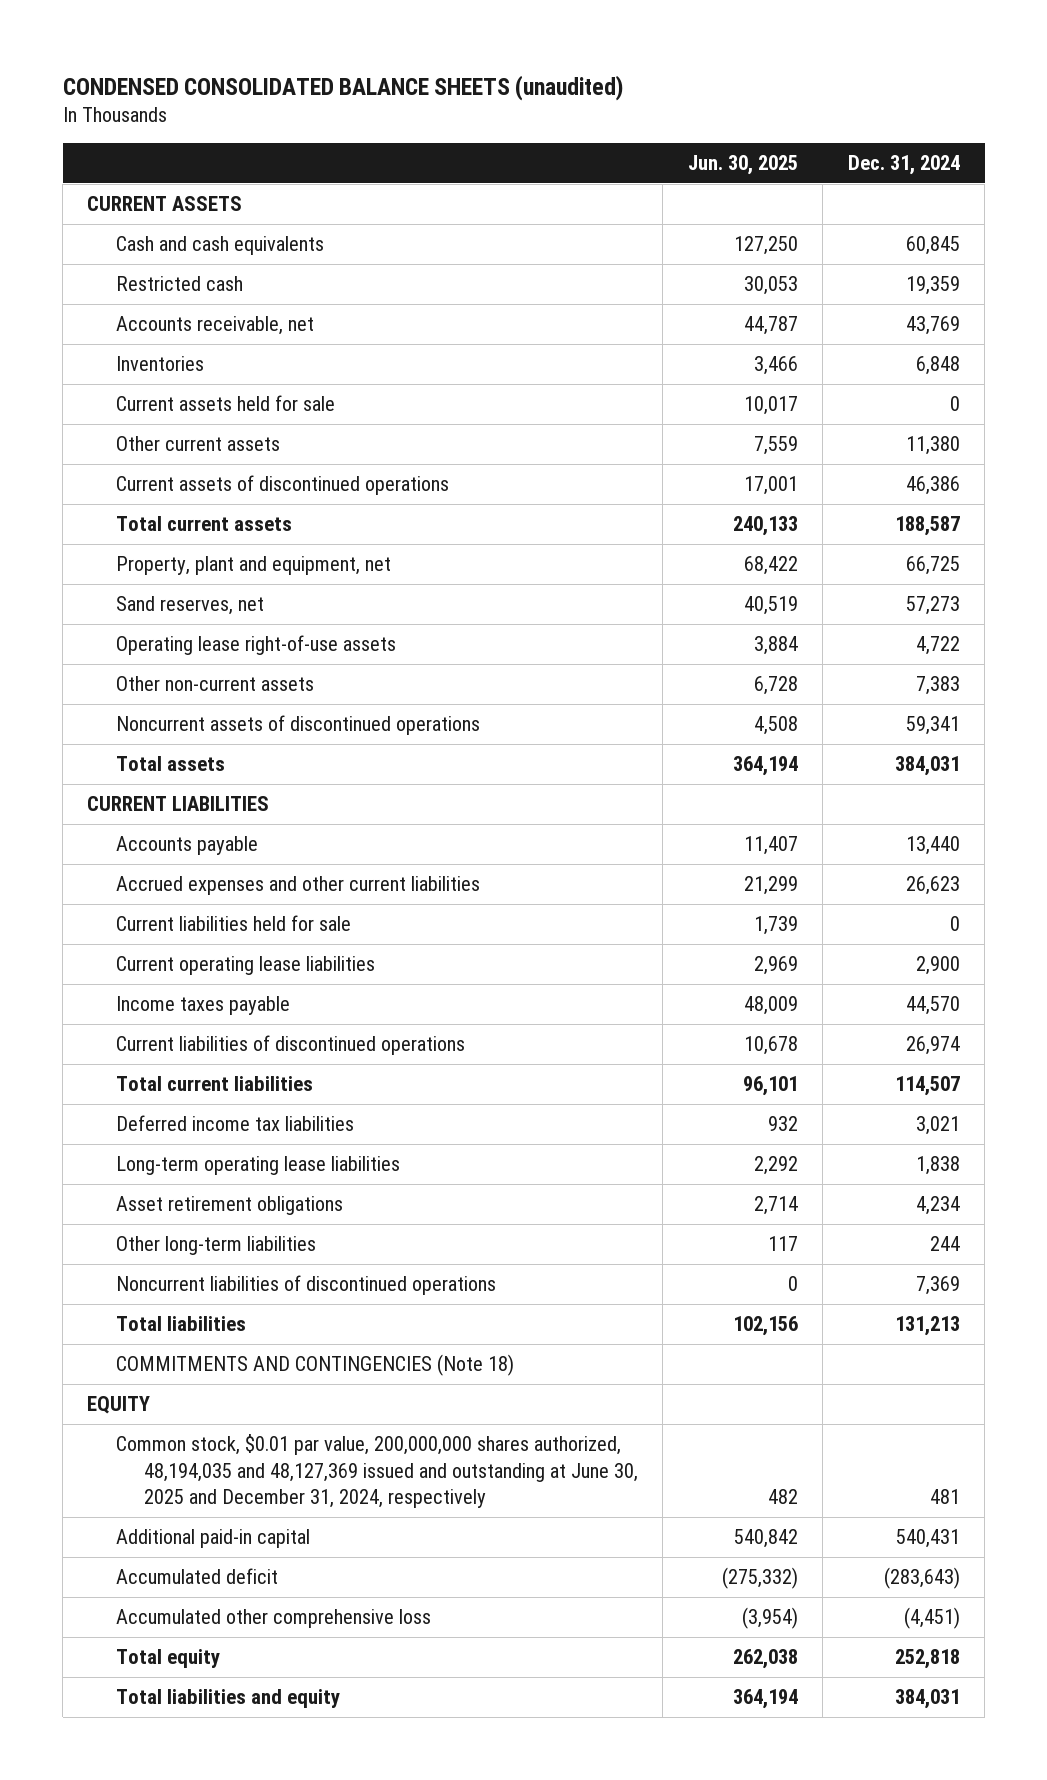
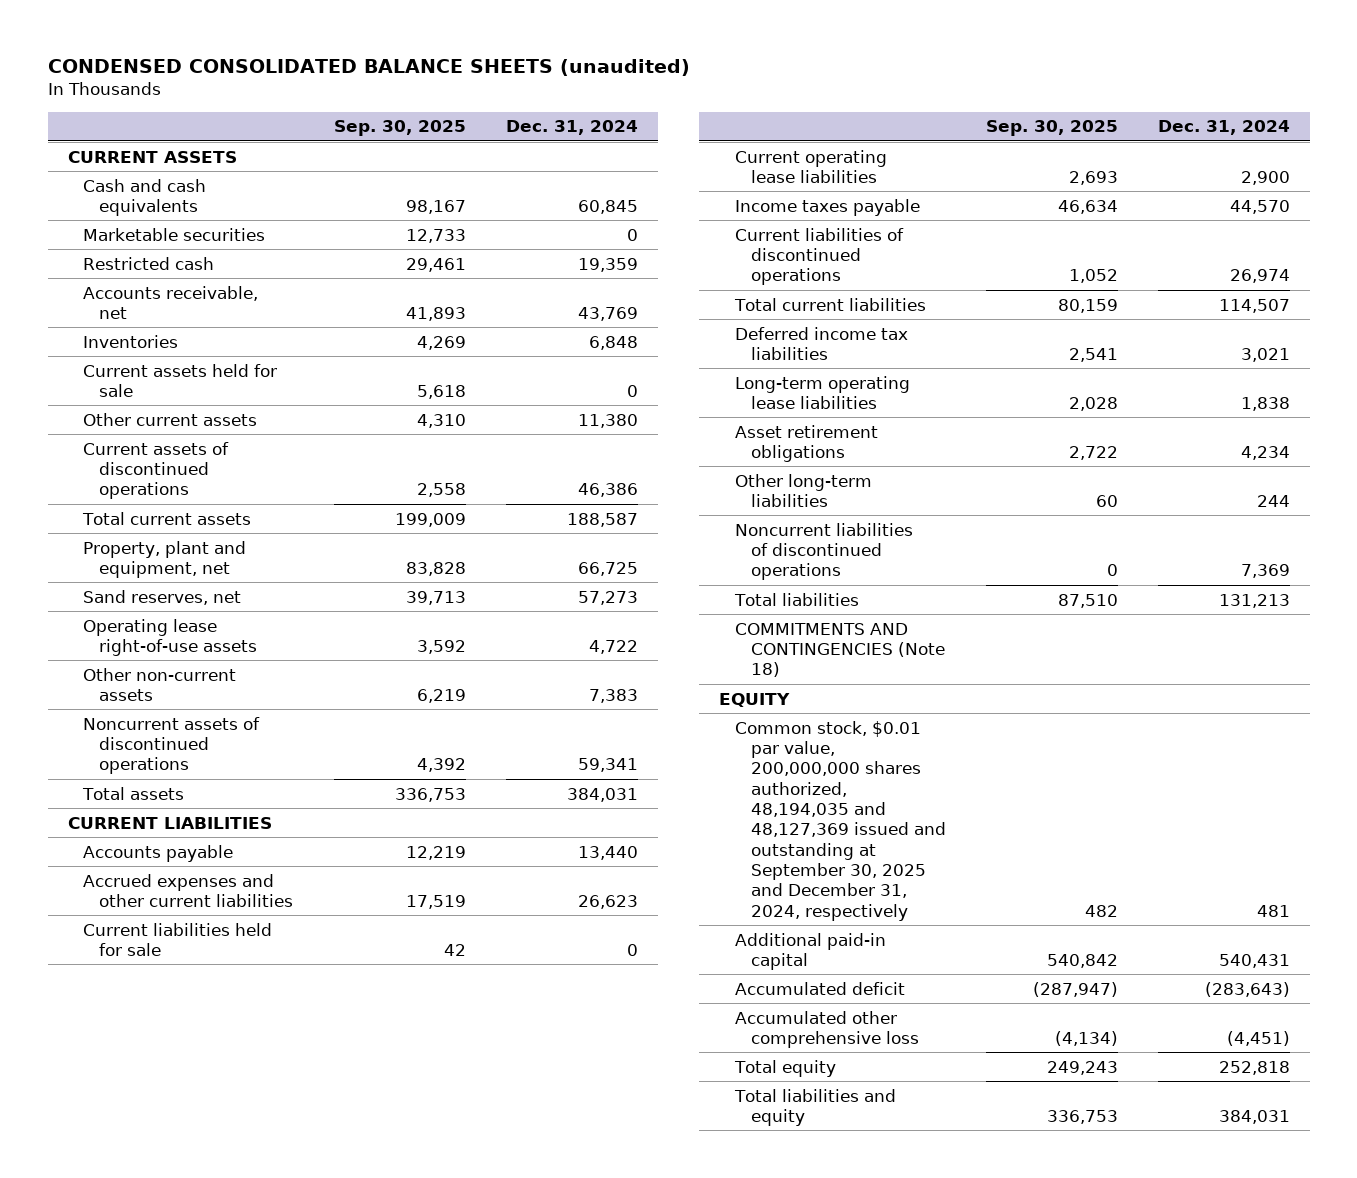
[687,155,798,176] Jun. 30, 2025 -> none
none -> [334,120,467,137] Sep. 30, 2025
none -> [83,227,266,241] Marketable securities
[115,1434,638,1509] Common stock, $0.01 par value, 200,000,000 shares authorized, 48,194,035 and 48,127,369 issued and outstanding at June 30, 2025 and December 31, 2024, respectively -> [734,720,946,921] Common stock, $0.01 par value, 200,000,000 shares authorized, 48,194,035 and 48,127,369 issued and outstanding at September 30, 2025 and December 31, 2024, respectively

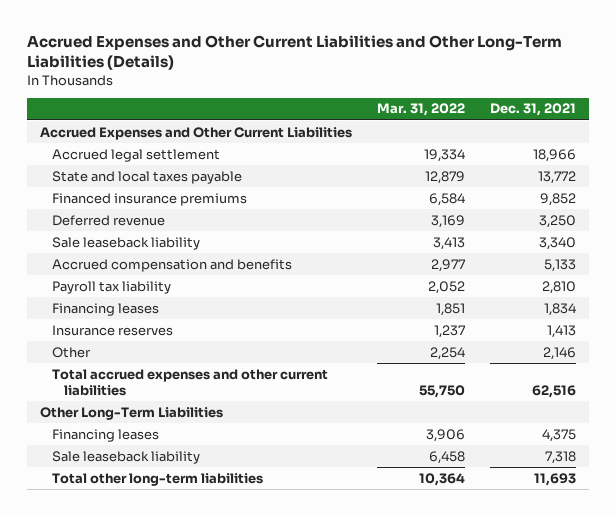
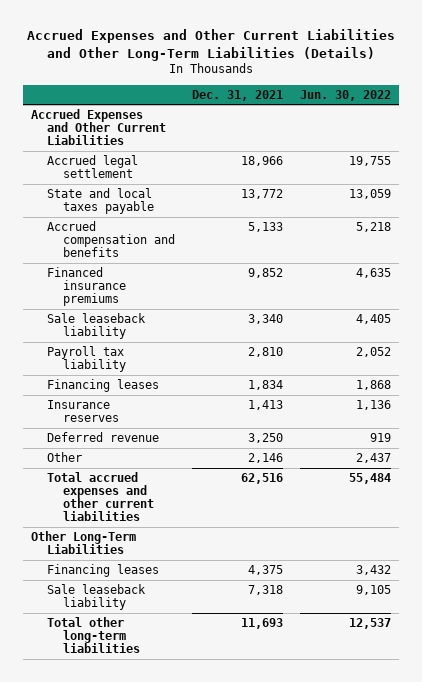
[377,103,466,117] Mar. 31, 2022 -> none
none -> [299,89,391,101] Jun. 30, 2022
[52,258,293,272] Accrued compensation and benefits -> [47,220,176,258] Accrued compensation and benefits
[52,214,166,226] Deferred revenue -> [47,431,160,442] Deferred revenue

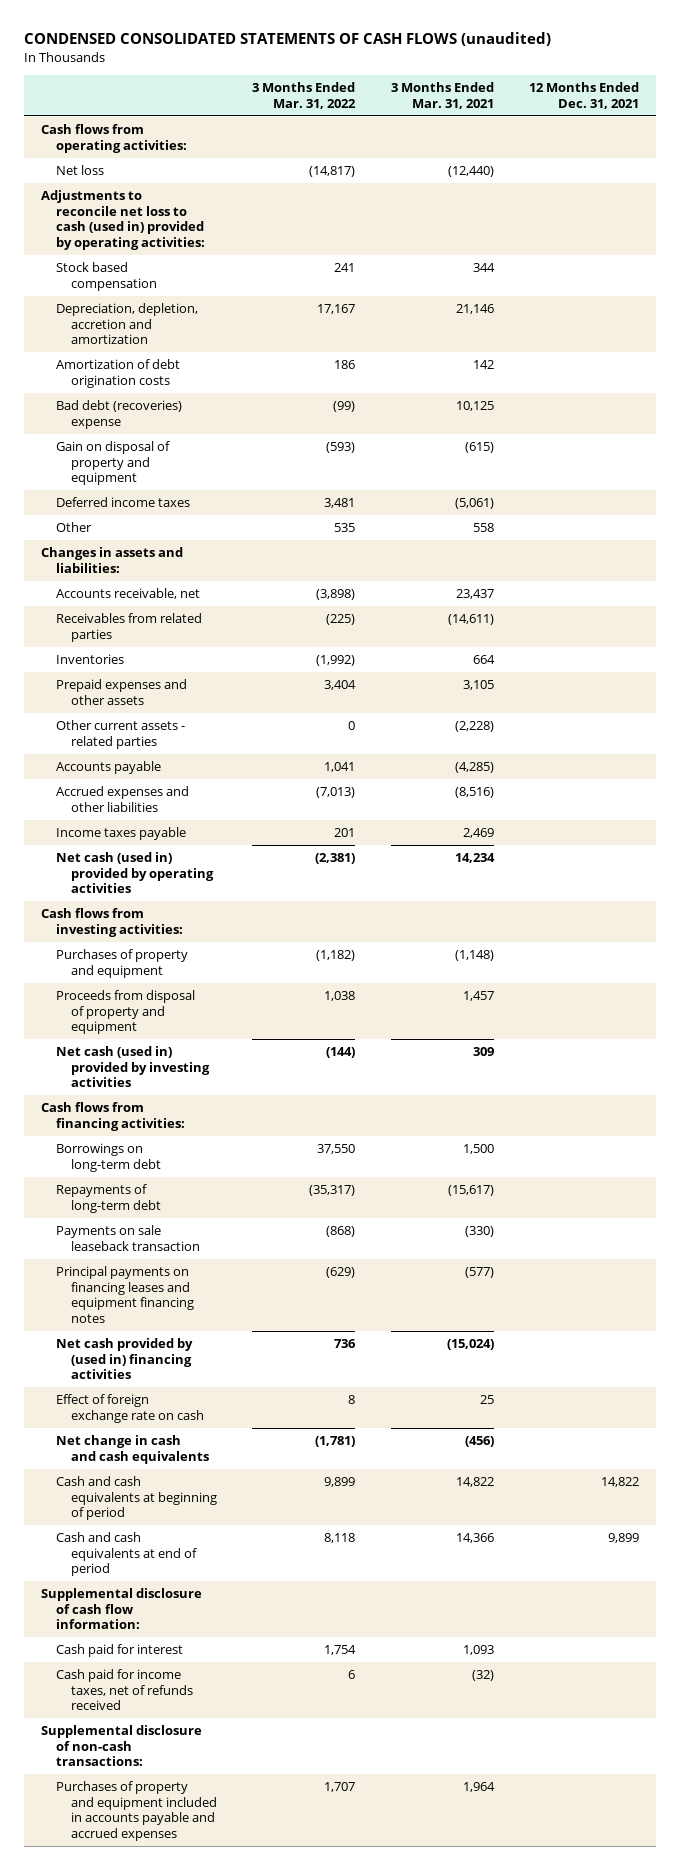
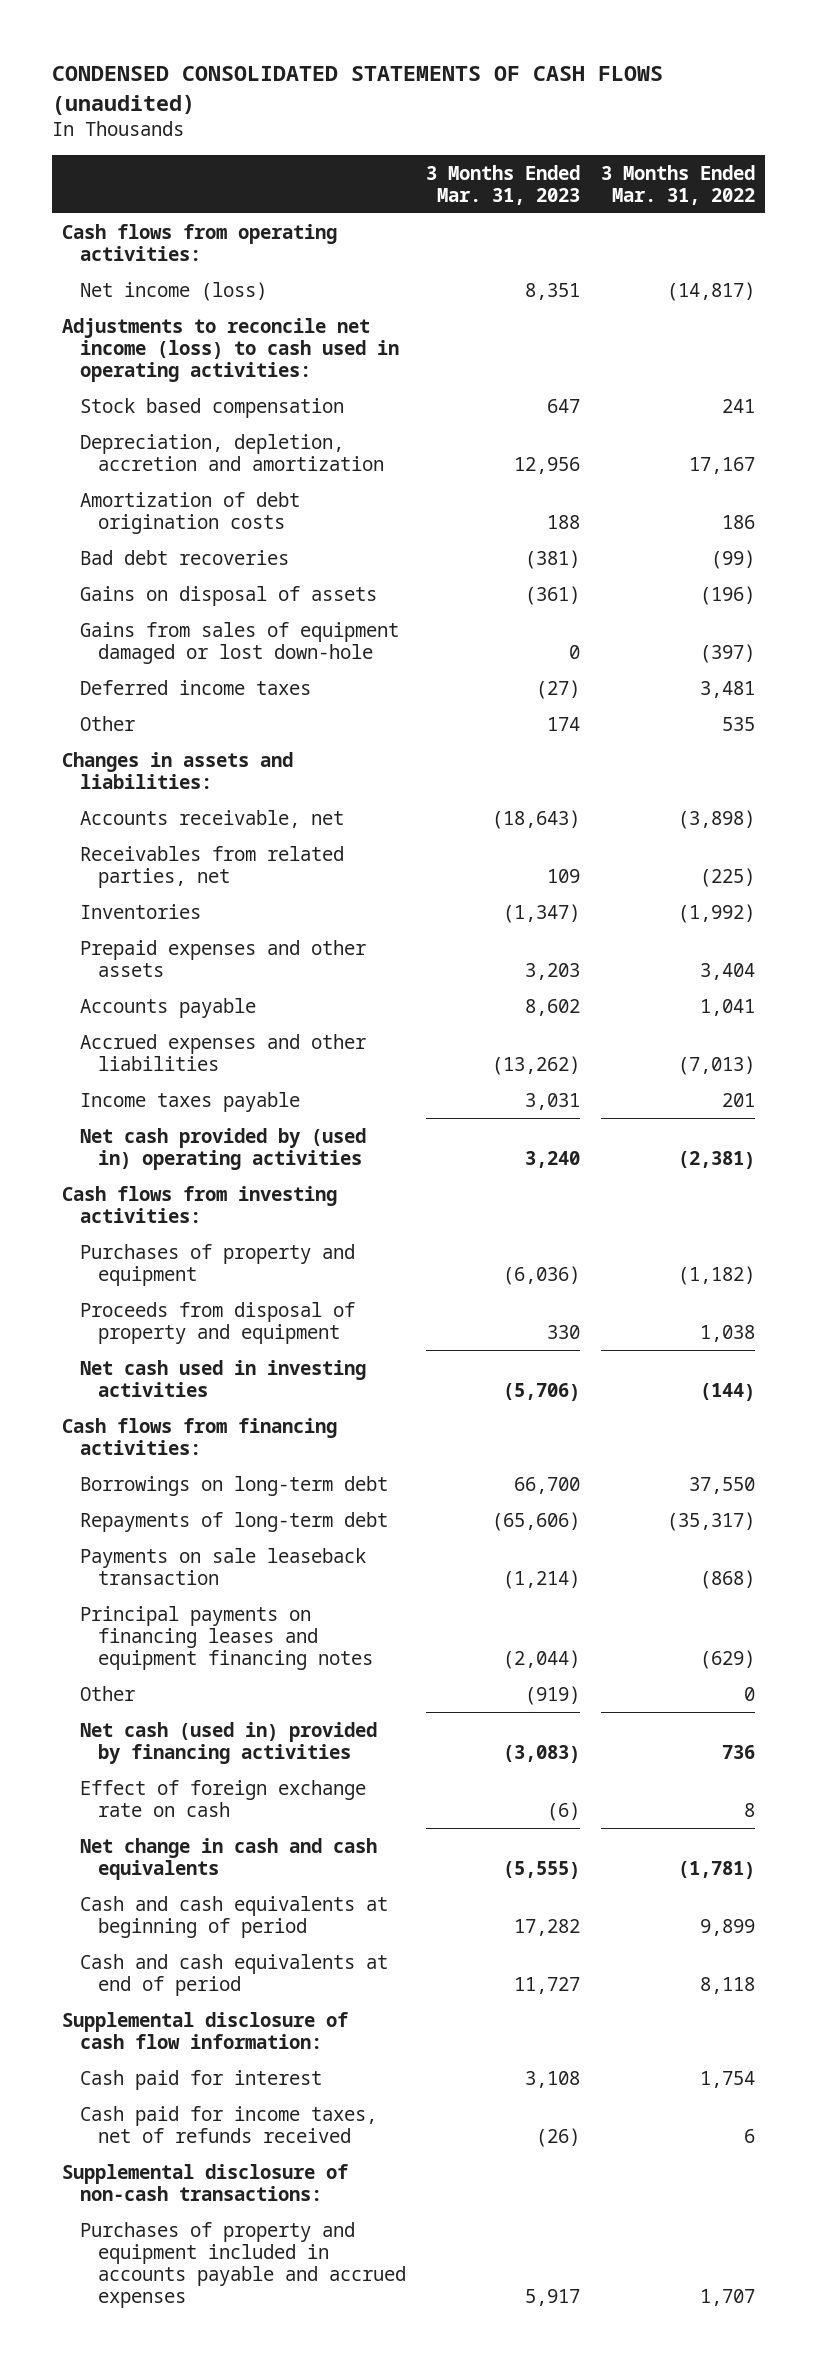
[390,82,494,109] 3 Months Ended Mar. 31, 2021 -> none
[528,82,639,109] 12 Months Ended Dec. 31, 2021 -> none
none -> [426,164,581,205] 3 Months Ended Mar. 31, 2023
[56,165,105,176] Net loss -> [79,281,267,301] Net income (loss)
[41,190,206,250] Adjustments to reconcile net loss to cash (used in) provided by operating activities: -> [62,317,399,382] Adjustments to reconcile net income (loss) to cash used in operating activities:
[56,400,183,429] Bad debt (recoveries) expense -> [79,549,289,565] Bad debt recoveries
none -> [79,585,377,606] Gains on disposal of assets
[56,441,171,486] Gain on disposal of property and equipment -> [79,621,399,664] Gains from sales of equipment damaged or lost down-hole
[326,442,356,454] (593) -> [699,643,755,663] (397)
[56,613,203,642] Receivables from related parties -> [79,845,344,888] Receivables from related parties, net
[56,720,186,749] Other current assets - related parties -> none
[56,852,215,894] Net cash (used in) provided by operating activities -> [79,1127,366,1170] Net cash provided by (used in) operating activities
[56,1046,211,1088] Net cash (used in) provided by investing activities -> [79,1359,366,1397] Net cash used in investing activities
none -> [79,1685,135,1701] Other
[56,1338,194,1380] Net cash provided by (used in) financing activities -> [79,1721,377,1764] Net cash (used in) provided by financing activities

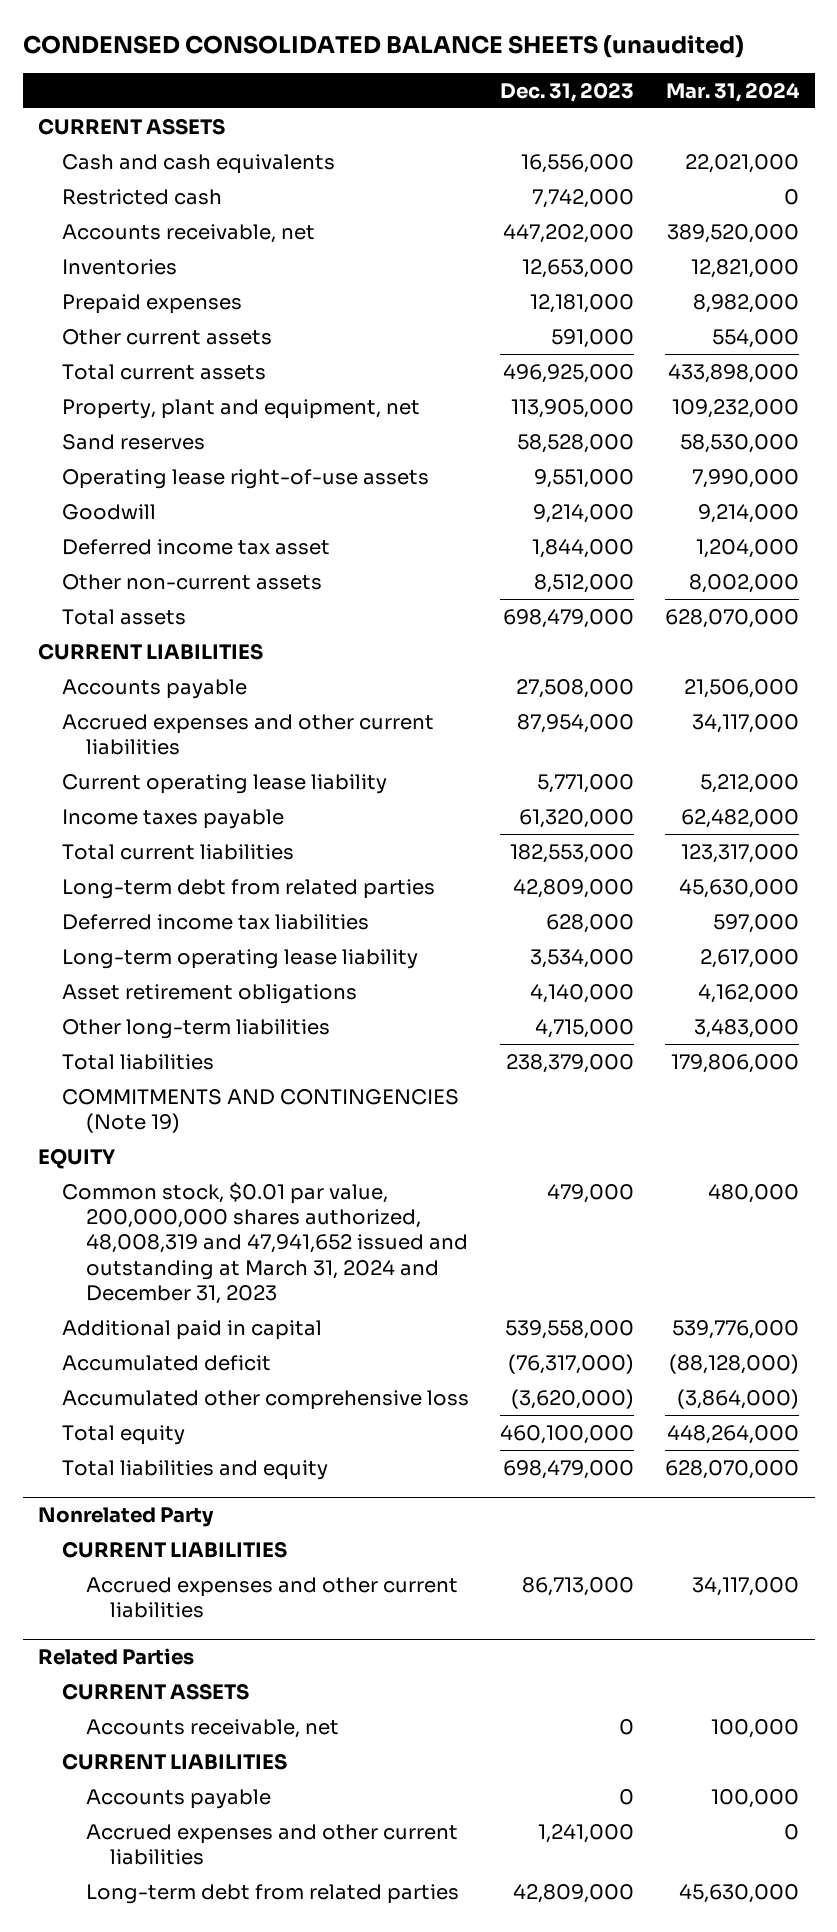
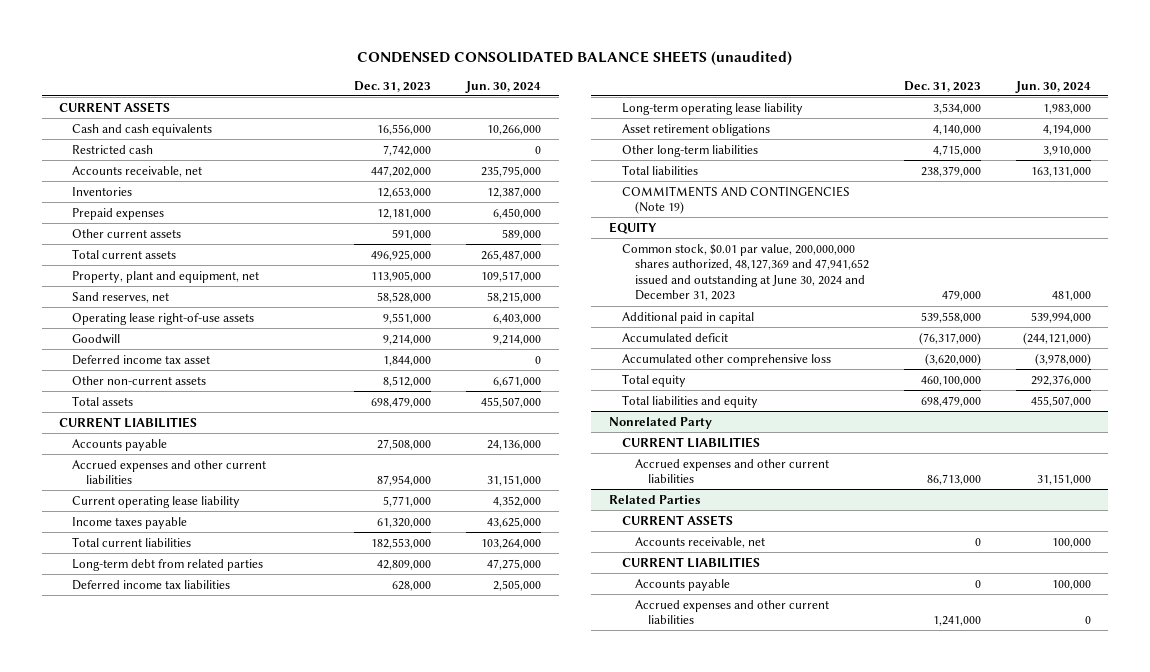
[666,81,801,102] Mar. 31, 2024 -> none
none -> [465,80,542,93] Jun. 30, 2024
[61,433,205,450] Sand reserves -> [72,291,170,303] Sand reserves, net
[61,1181,468,1305] Common stock, $0.01 par value, 200,000,000 shares authorized, 48,008,319 and 47,941,652 issued and outstanding at March 31, 2024 and December 31, 2023 -> [621,243,869,302] Common stock, $0.01 par value, 200,000,000 shares authorized, 48,127,369 and 47,941,652 issued and outstanding at June 30, 2024 and December 31, 2023
[85,1883,459,1904] Long-term debt from related parties -> none

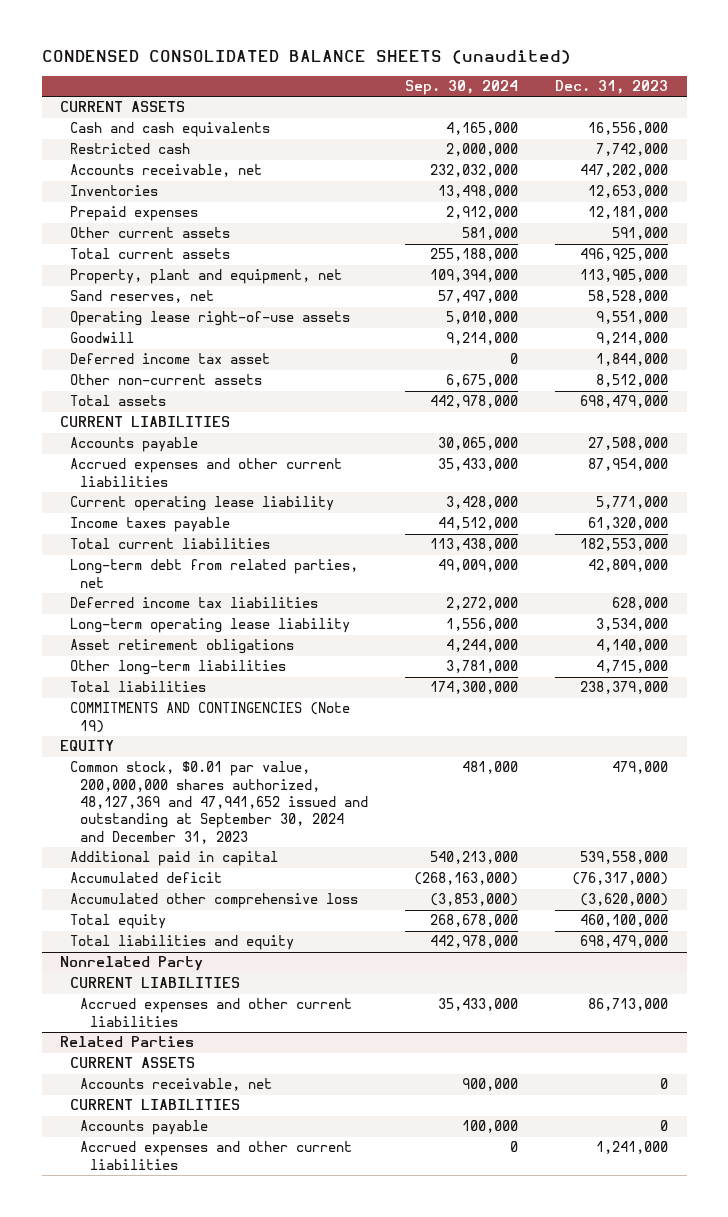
[465,80,542,93] Jun. 30, 2024 -> none
none -> [405,80,519,96] Sep. 30, 2024
[72,558,264,571] Long-term debt from related parties -> [70,559,359,588] Long-term debt from related parties, net
[621,243,869,302] Common stock, $0.01 par value, 200,000,000 shares authorized, 48,127,369 and 47,941,652 issued and outstanding at June 30, 2024 and December 31, 2023 -> [70,761,369,844] Common stock, $0.01 par value, 200,000,000 shares authorized, 48,127,369 and 47,941,652 issued and outstanding at September 30, 2024 and December 31, 2023

